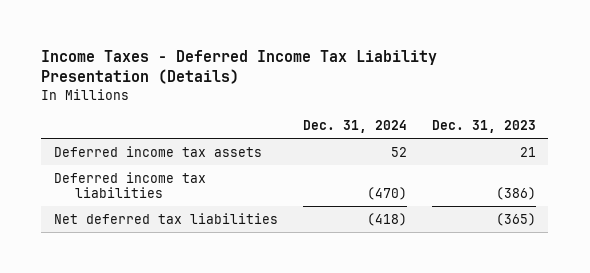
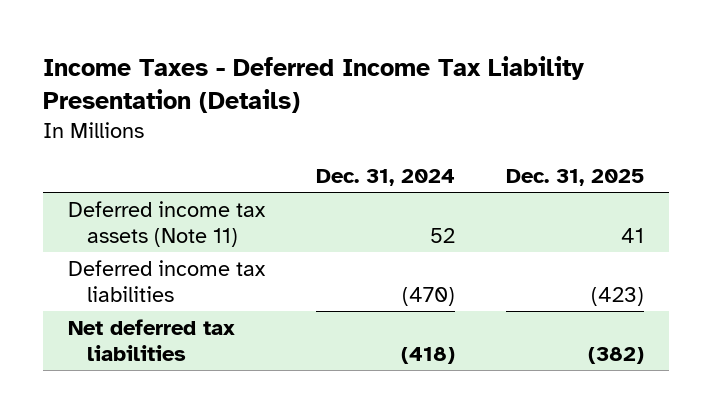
[431,120,536,134] Dec. 31, 2023 -> none
none -> [505,169,644,187] Dec. 31, 2025
[53,145,262,157] Deferred income tax assets -> [68,200,267,248] Deferred income tax assets (Note 11)

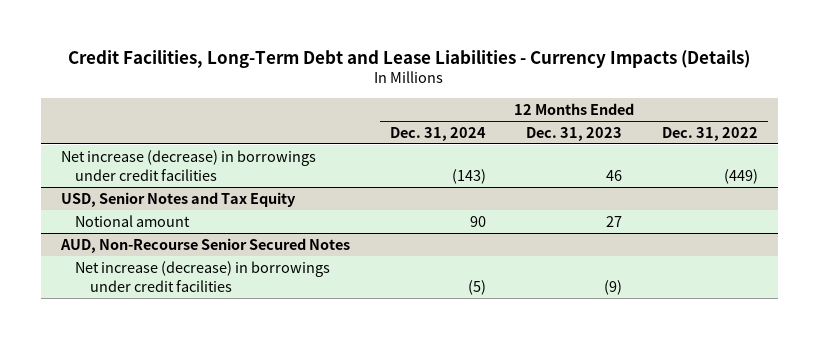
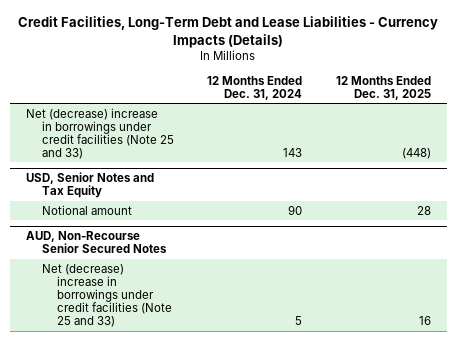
[525,126,622,141] Dec. 31, 2023 -> none
[661,126,758,141] Dec. 31, 2022 -> none
none -> [335,75,431,100] 12 Months Ended Dec. 31, 2025
[61,149,317,181] Net increase (decrease) in borrowings under credit facilities -> [26,107,174,160] Net (decrease) increase in borrowings under credit facilities (Note 25 and 33)
[451,168,486,184] (143) -> [283,148,303,158] 143
[75,260,331,292] Net increase (decrease) in borrowings under credit facilities -> [41,263,173,328] Net (decrease) increase in borrowings under credit facilities (Note 25 and 33)
[467,279,486,295] (5) -> [295,316,303,326] 5

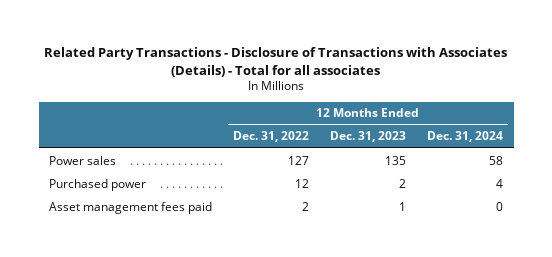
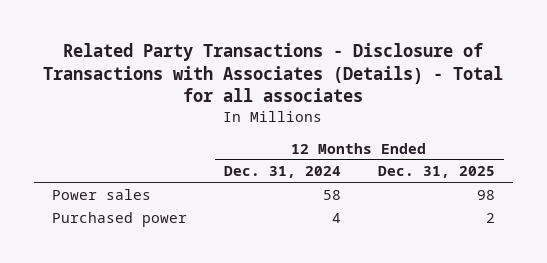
[233,131,310,143] Dec. 31, 2022 -> none
[330,131,407,143] Dec. 31, 2023 -> none
none -> [377,166,495,179] Dec. 31, 2025
[49,201,213,214] Asset management fees paid -> none

